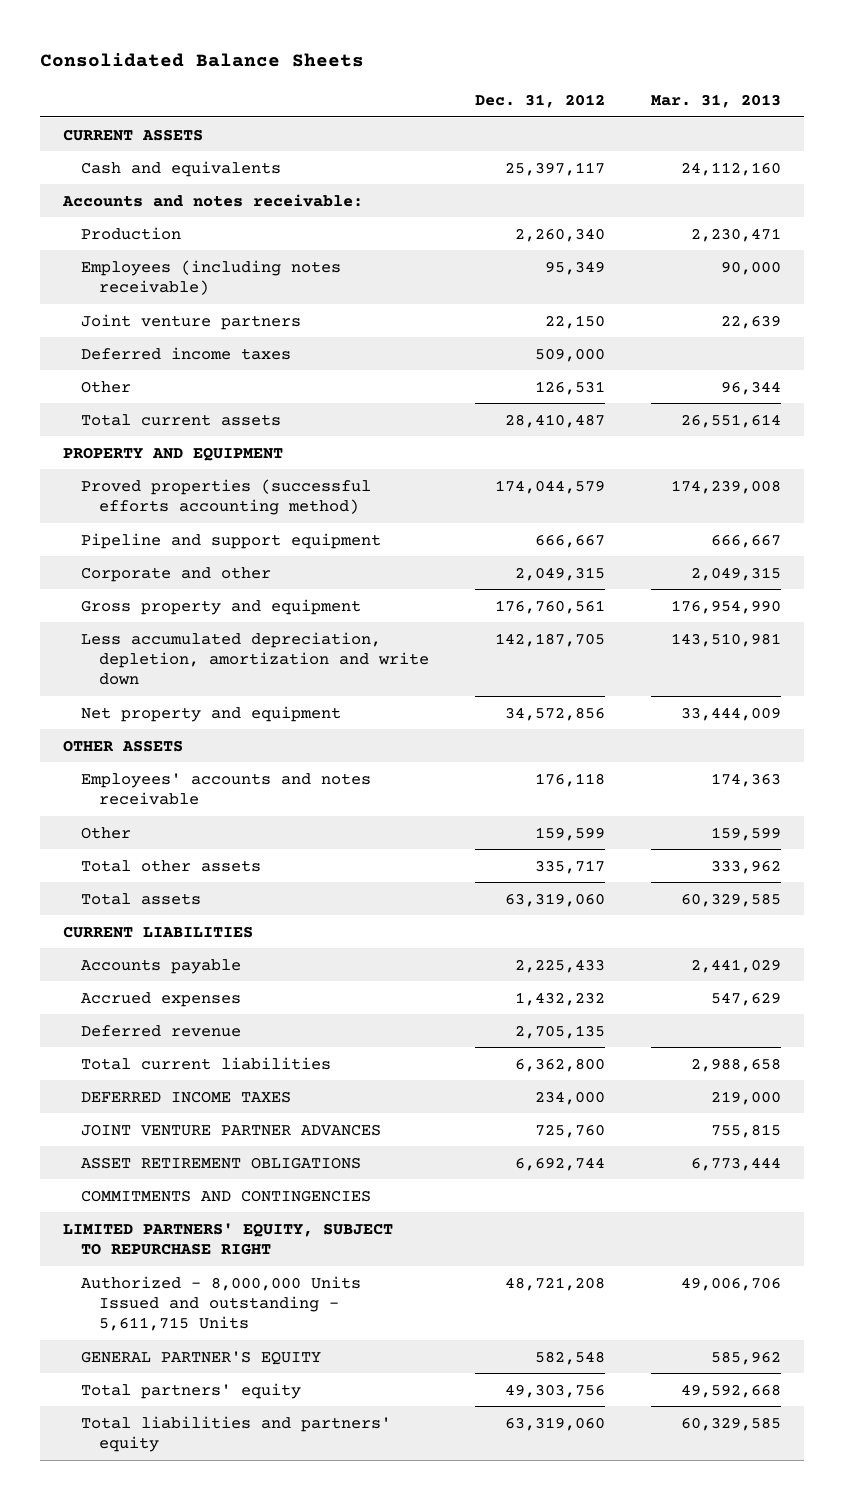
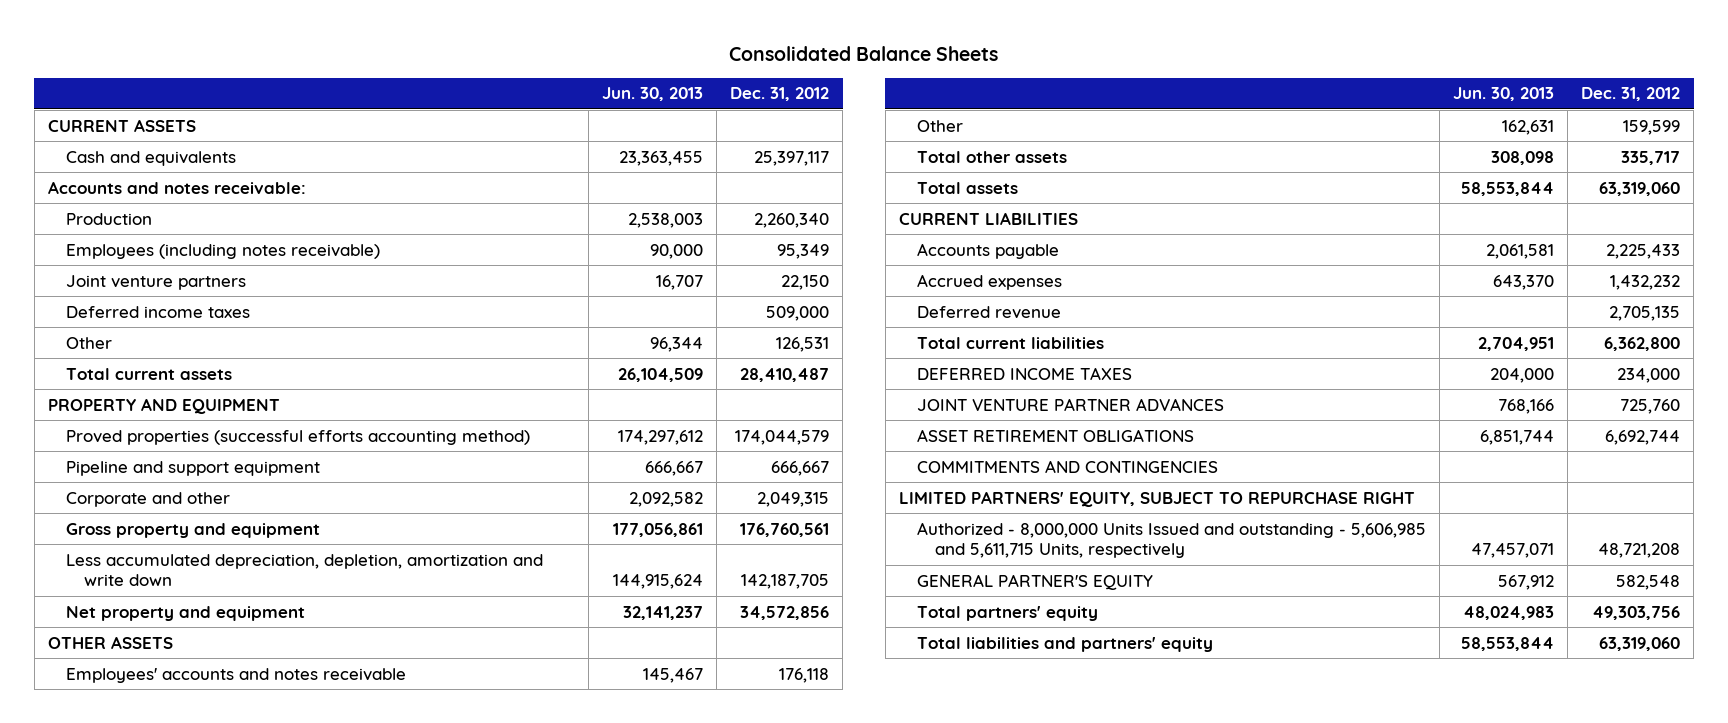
[651,93,782,108] Mar. 31, 2013 -> none
none -> [602,87,704,102] Jun. 30, 2013
[80,1275,361,1332] Authorized - 8,000,000 Units Issued and outstanding - 5,611,715 Units -> [916,521,1426,558] Authorized - 8,000,000 Units Issued and outstanding - 5,606,985 and 5,611,715 Units, respectively

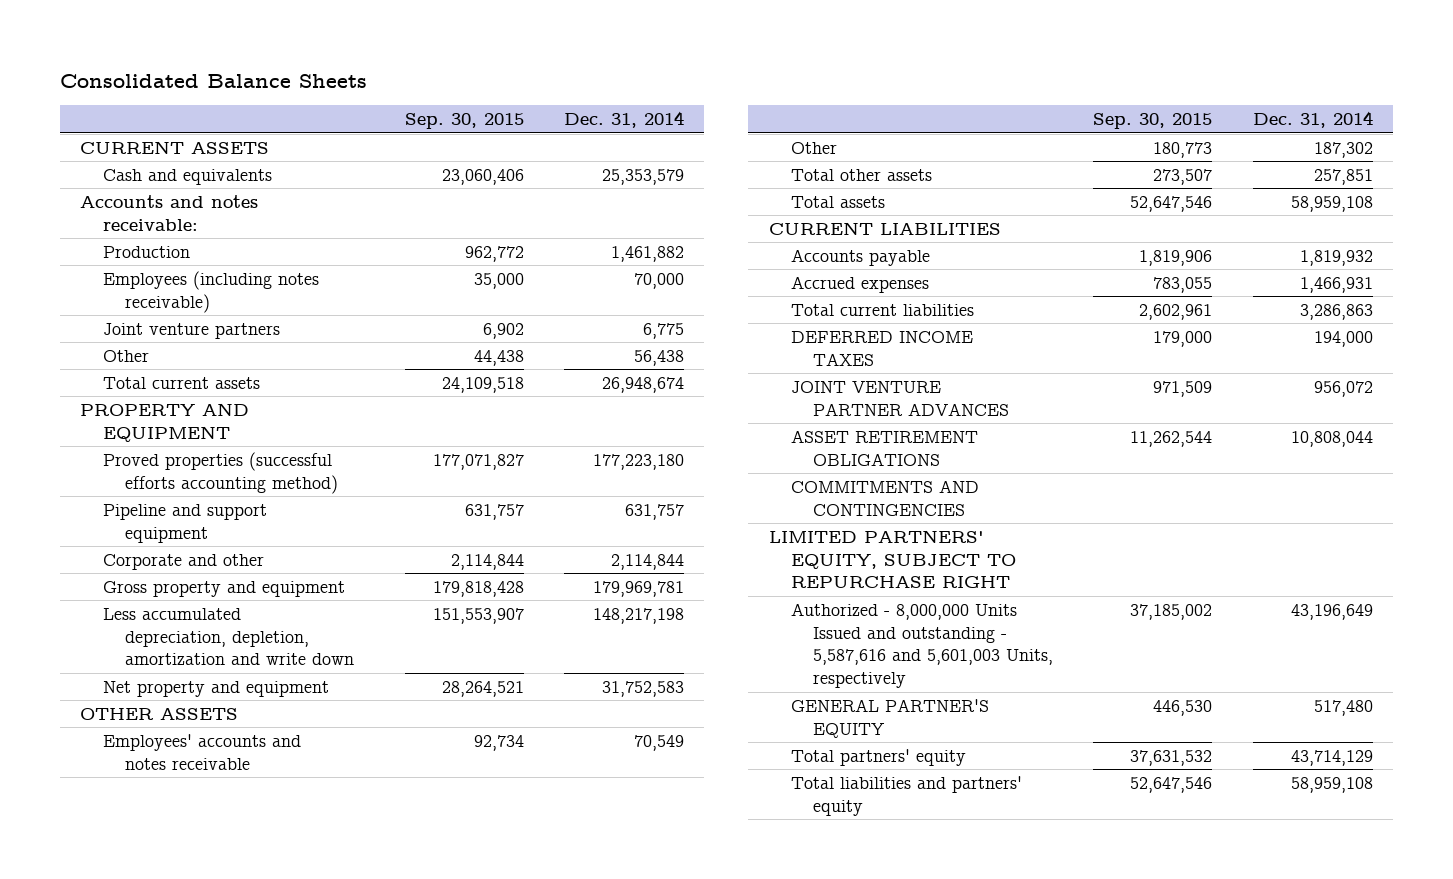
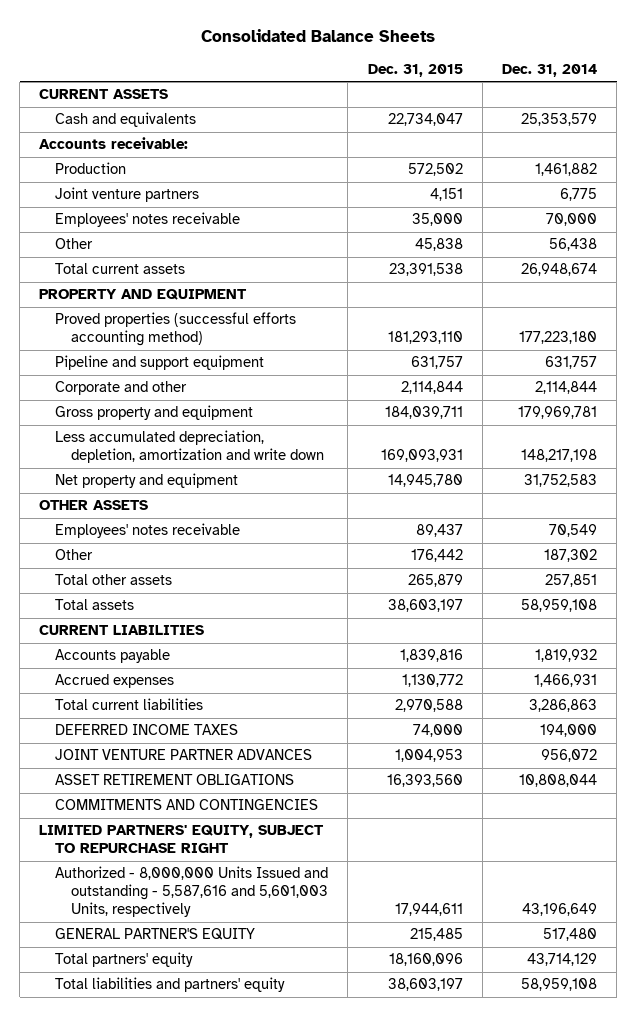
[405,113,525,130] Sep. 30, 2015 -> none
none -> [367,63,463,77] Dec. 31, 2015
[80,194,259,231] Accounts and notes receivable: -> [39,137,189,150] Accounts receivable:
[102,270,319,313] Employees (including notes receivable) -> none
none -> [55,212,241,228] Employees' notes receivable
[102,733,301,770] Employees' accounts and notes receivable -> [55,523,241,539] Employees' notes receivable

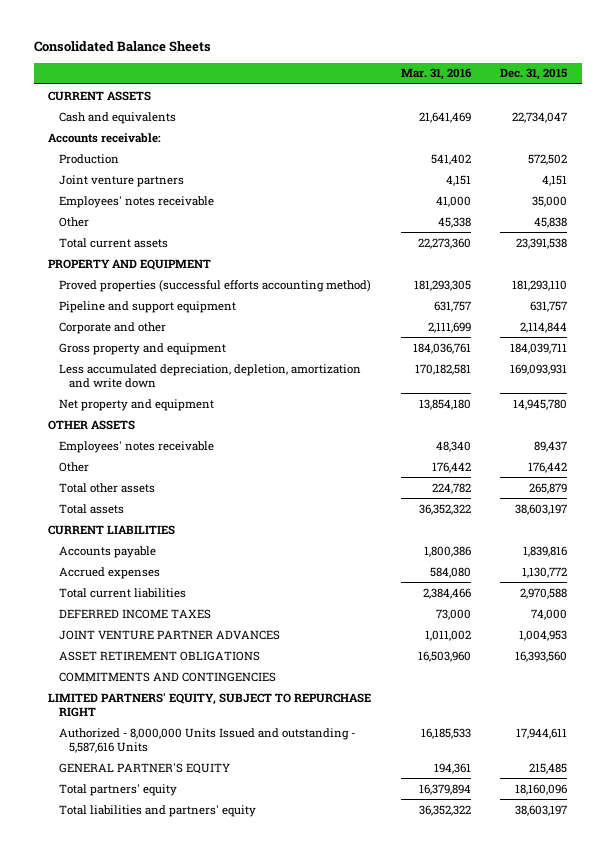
[501,63,597,77] Dec. 31, 2014 -> none
none -> [400,68,472,81] Mar. 31, 2016
[55,866,329,918] Authorized - 8,000,000 Units Issued and outstanding - 5,587,616 and 5,601,003 Units, respectively -> [58,727,355,753] Authorized - 8,000,000 Units Issued and outstanding - 5,587,616 Units

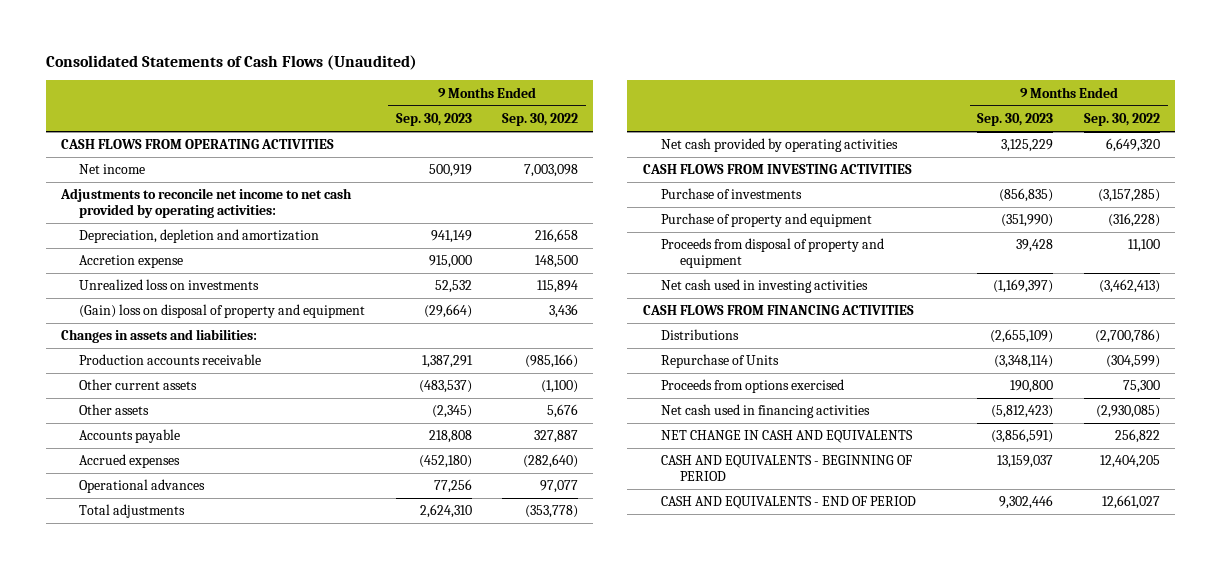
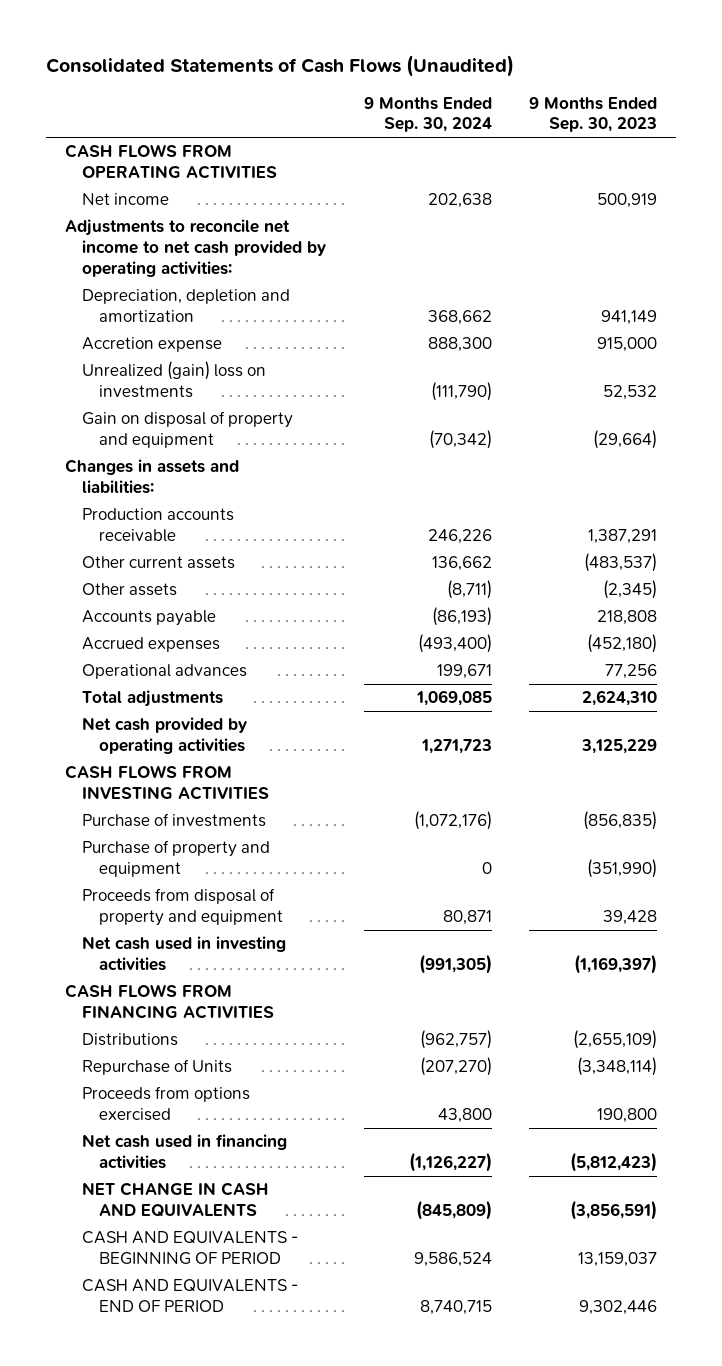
[502,113,579,127] Sep. 30, 2022 -> none
none -> [363,96,492,133] 9 Months Ended Sep. 30, 2024
[79,279,260,292] Unrealized loss on investments -> [81,361,266,399] Unrealized (gain) loss on investments
[79,304,366,319] (Gain) loss on disposal of property and equipment -> [81,411,293,449] Gain on disposal of property and equipment

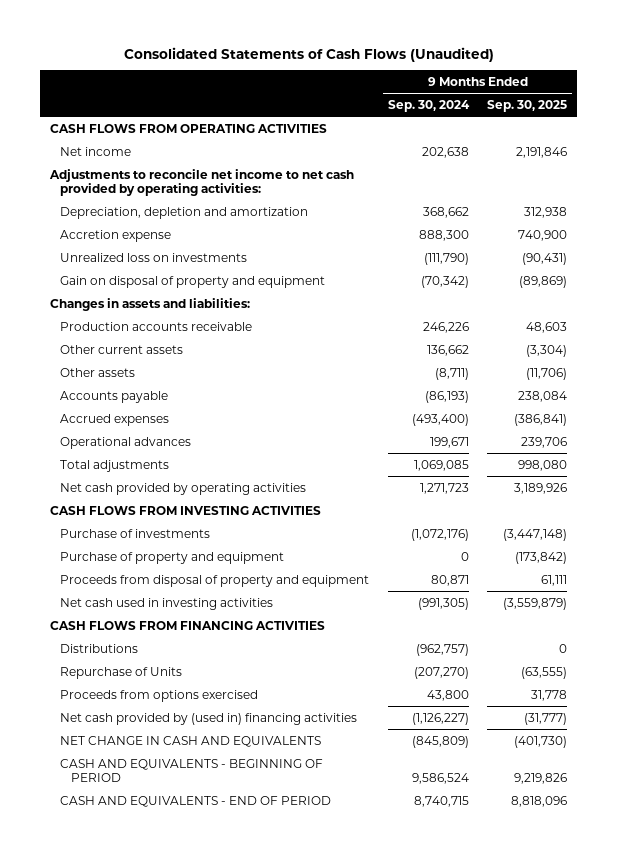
[529,96,658,133] 9 Months Ended Sep. 30, 2023 -> none
none -> [487,99,568,112] Sep. 30, 2025
[81,361,266,399] Unrealized (gain) loss on investments -> [60,252,248,262] Unrealized loss on investments
[81,1134,287,1170] Net cash used in financing activities -> [60,712,358,725] Net cash provided by (used in) financing activities

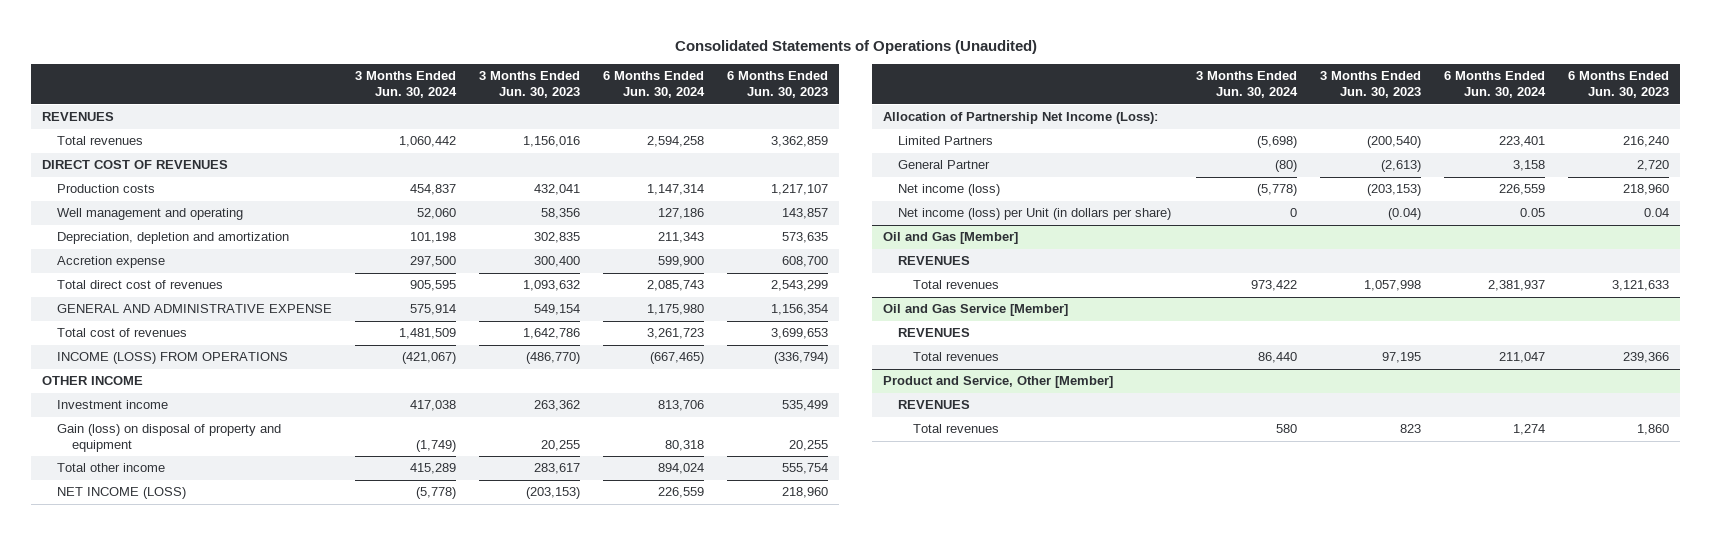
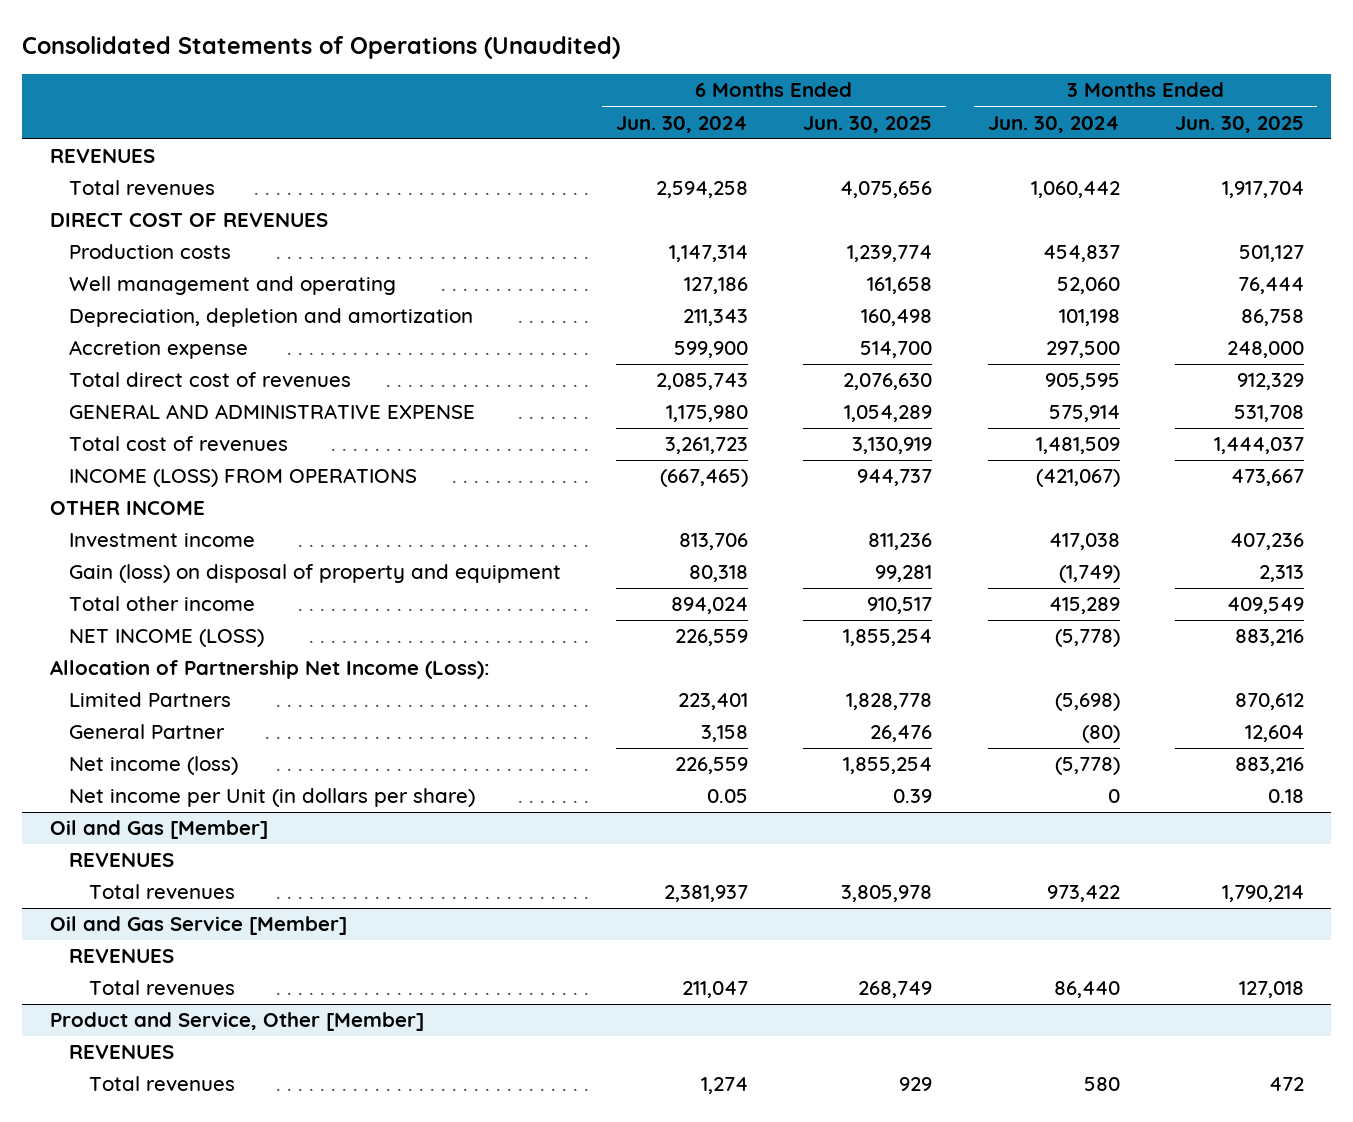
[479,71,581,99] 3 Months Ended Jun. 30, 2023 -> none
[726,71,828,99] 6 Months Ended Jun. 30, 2023 -> none
none -> [803,115,933,133] Jun. 30, 2025
none -> [1174,115,1304,133] Jun. 30, 2025
[898,208,1172,221] Net income (loss) per Unit (in dollars per share) -> [69,788,476,808] Net income per Unit (in dollars per share)

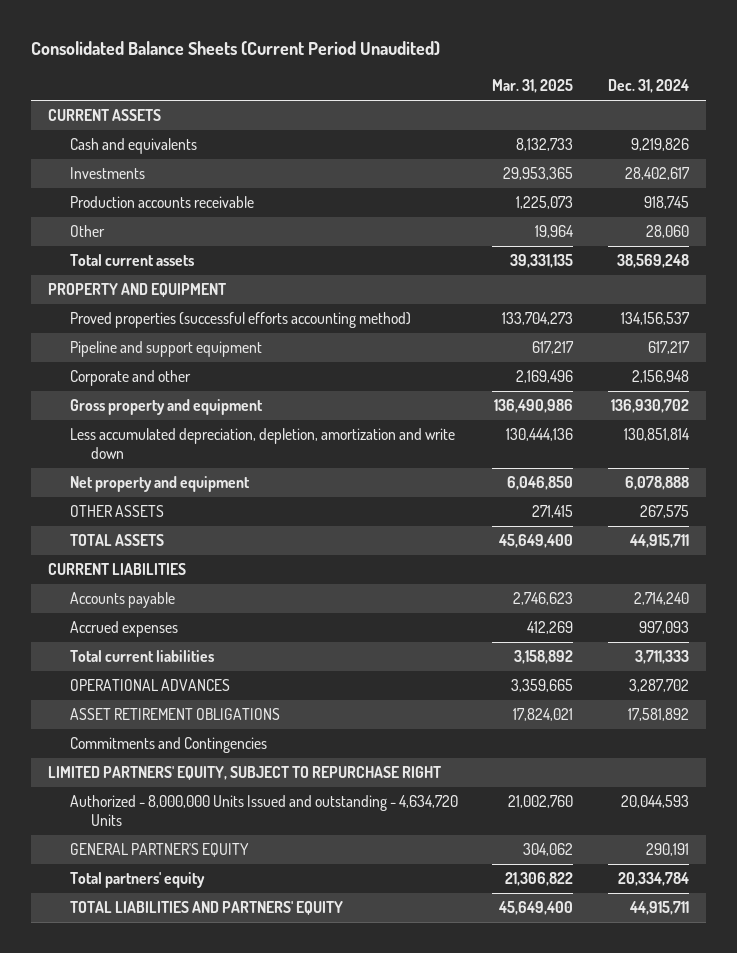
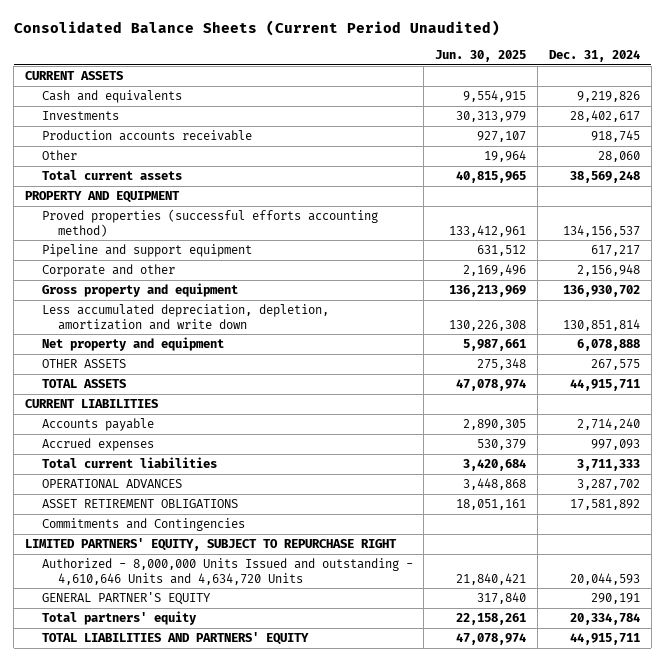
[492,79,574,94] Mar. 31, 2025 -> none
none -> [435,50,527,63] Jun. 30, 2025
[69,795,458,827] Authorized - 8,000,000 Units Issued and outstanding - 4,634,720 Units -> [41,558,413,585] Authorized - 8,000,000 Units Issued and outstanding - 4,610,646 Units and 4,634,720 Units

